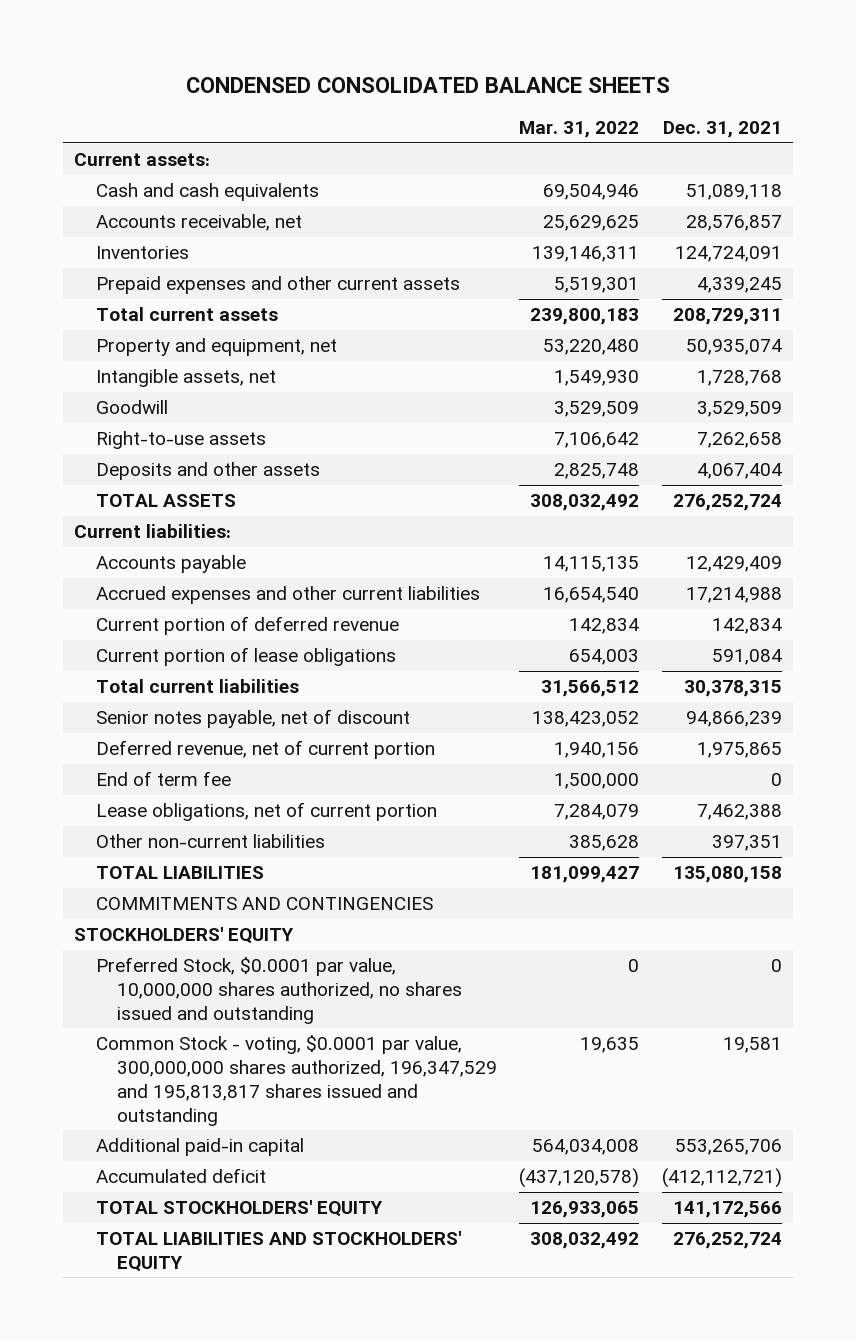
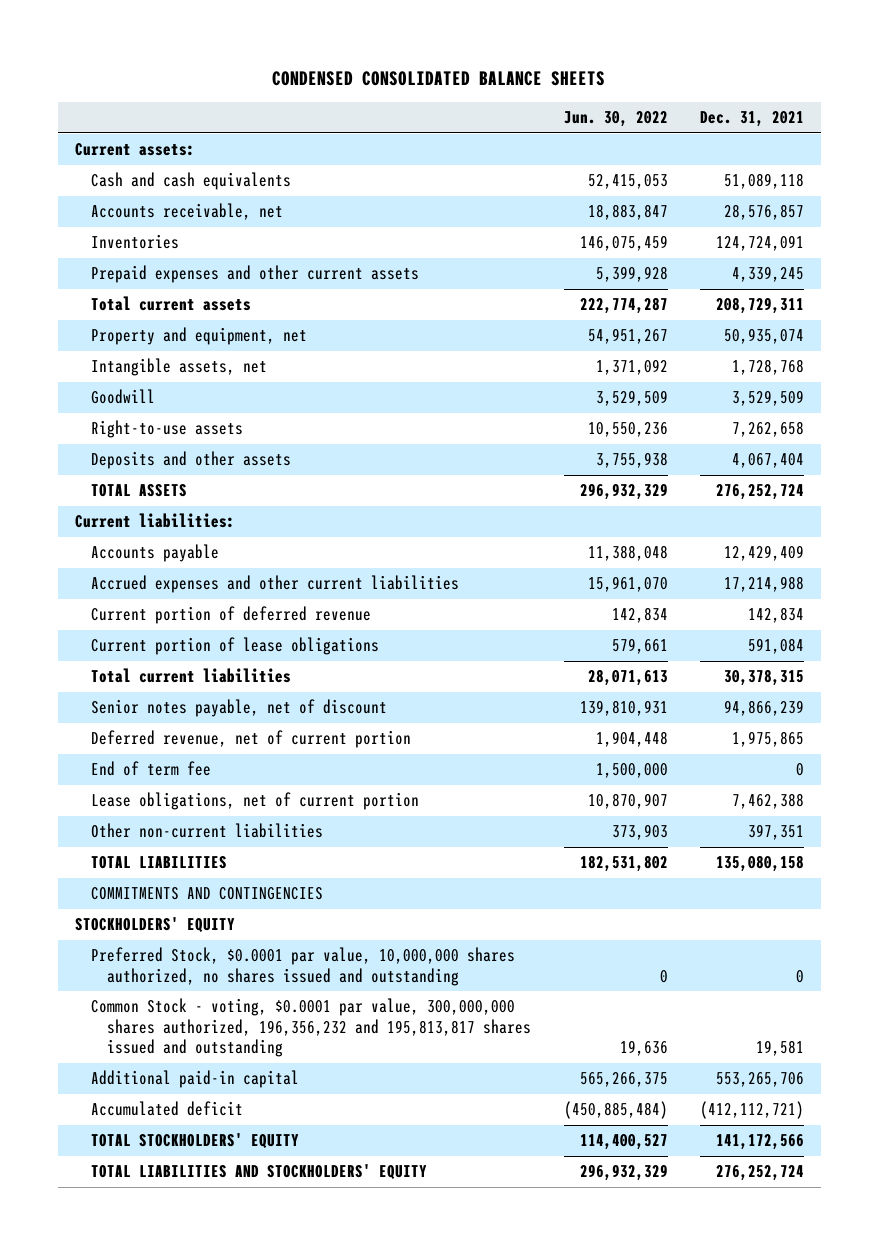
[519,121,640,139] Mar. 31, 2022 -> none
none -> [563,111,668,128] Jun. 30, 2022
[95,1035,497,1126] Common Stock - voting, $0.0001 par value, 300,000,000 shares authorized, 196,347,529 and 195,813,817 shares issued and outstanding -> [90,998,531,1057] Common Stock - voting, $0.0001 par value, 300,000,000 shares authorized, 196,356,232 and 195,813,817 shares issued and outstanding

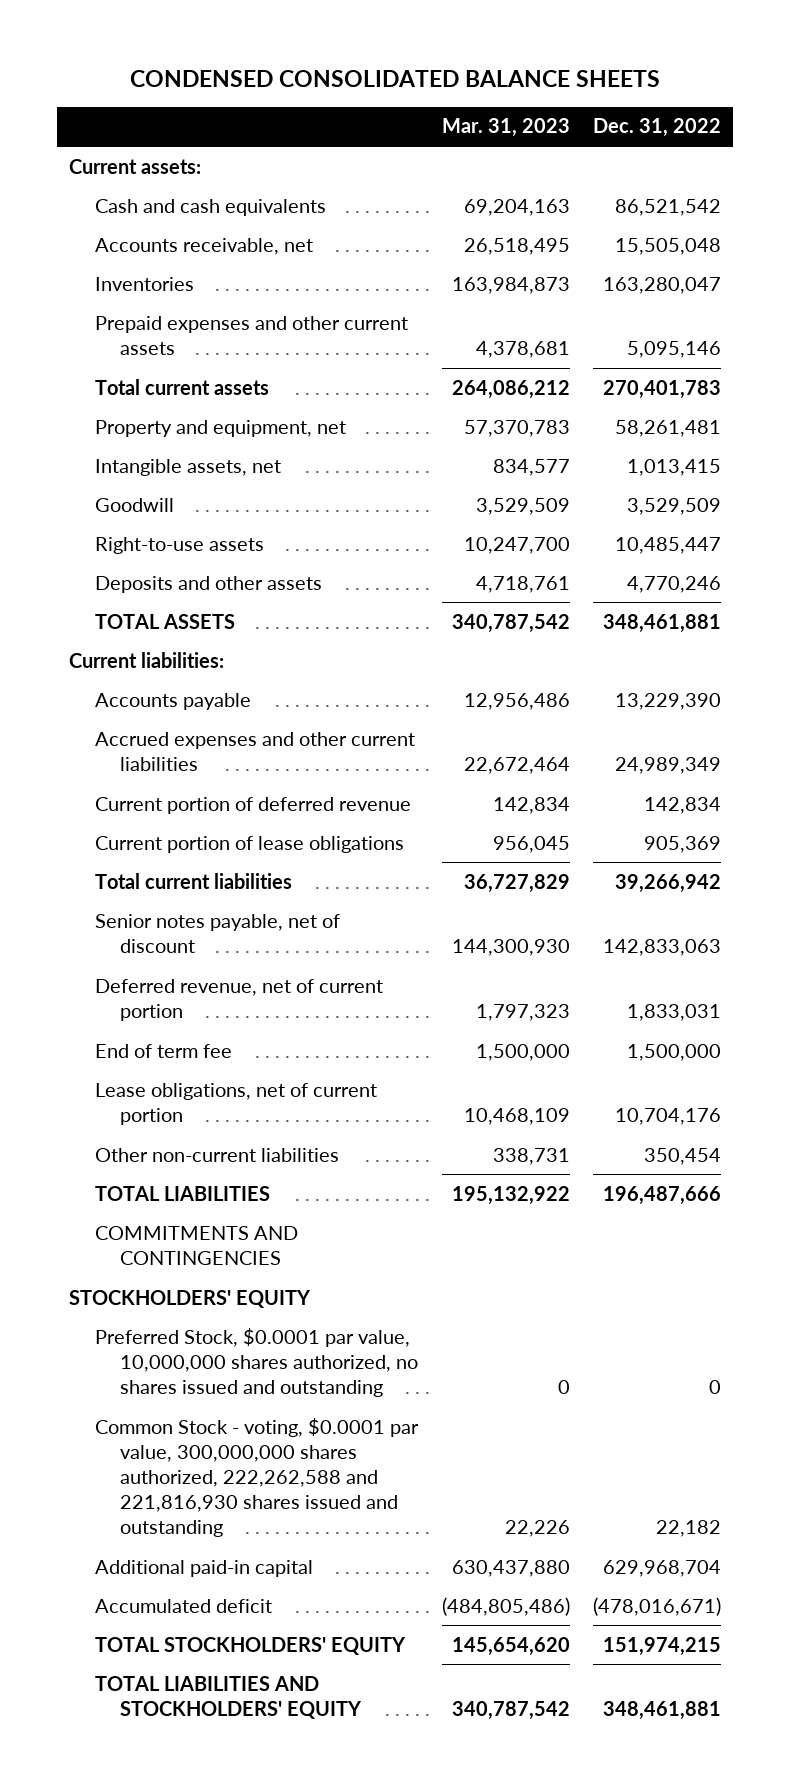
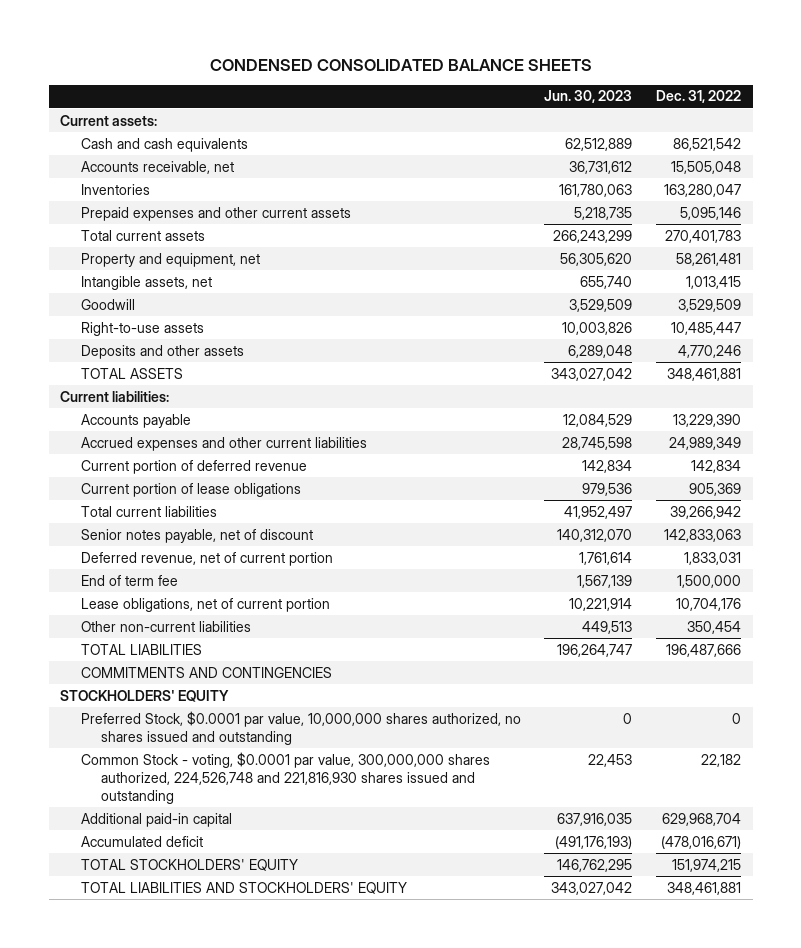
[441,118,570,138] Mar. 31, 2023 -> none
none -> [544,90,633,104] Jun. 30, 2023
[94,1417,419,1538] Common Stock - voting, $0.0001 par value, 300,000,000 shares authorized, 222,262,588 and 221,816,930 shares issued and outstanding -> [80,751,490,804] Common Stock - voting, $0.0001 par value, 300,000,000 shares authorized, 224,526,748 and 221,816,930 shares issued and outstanding

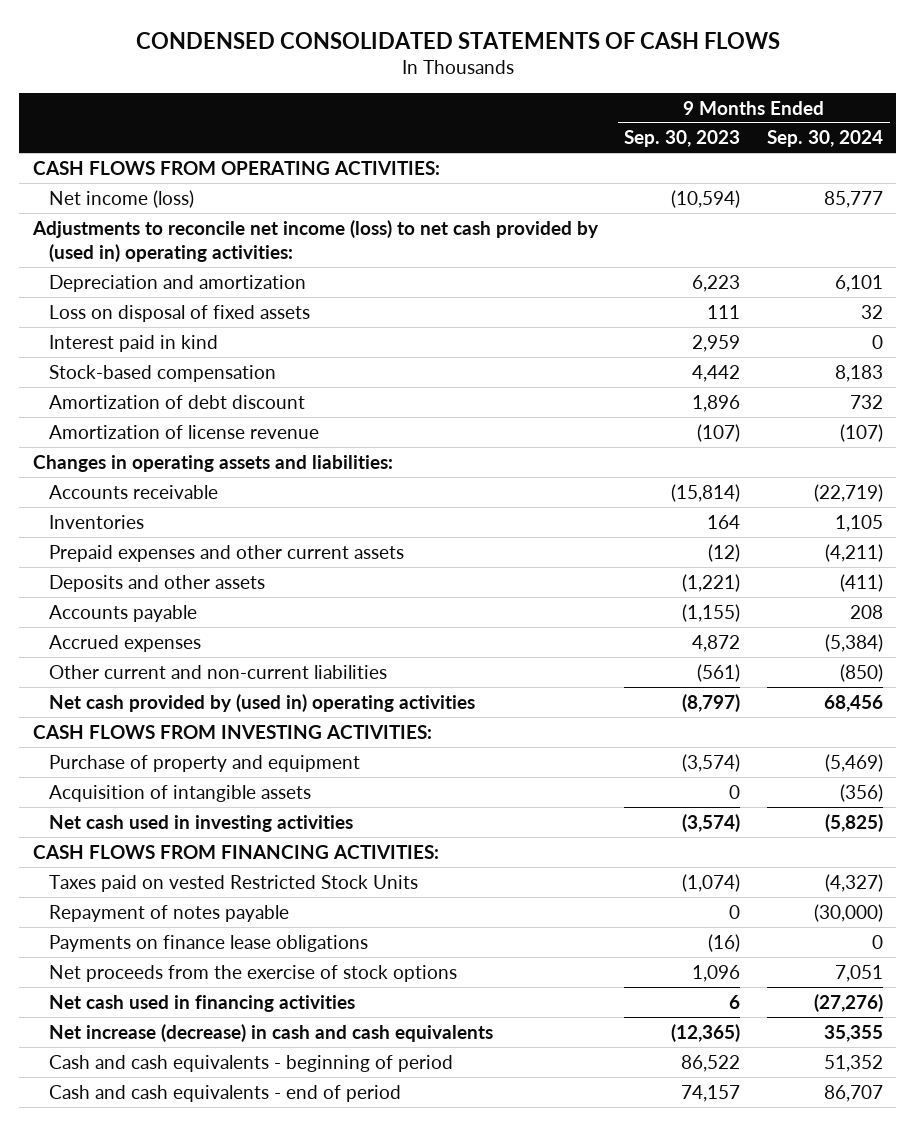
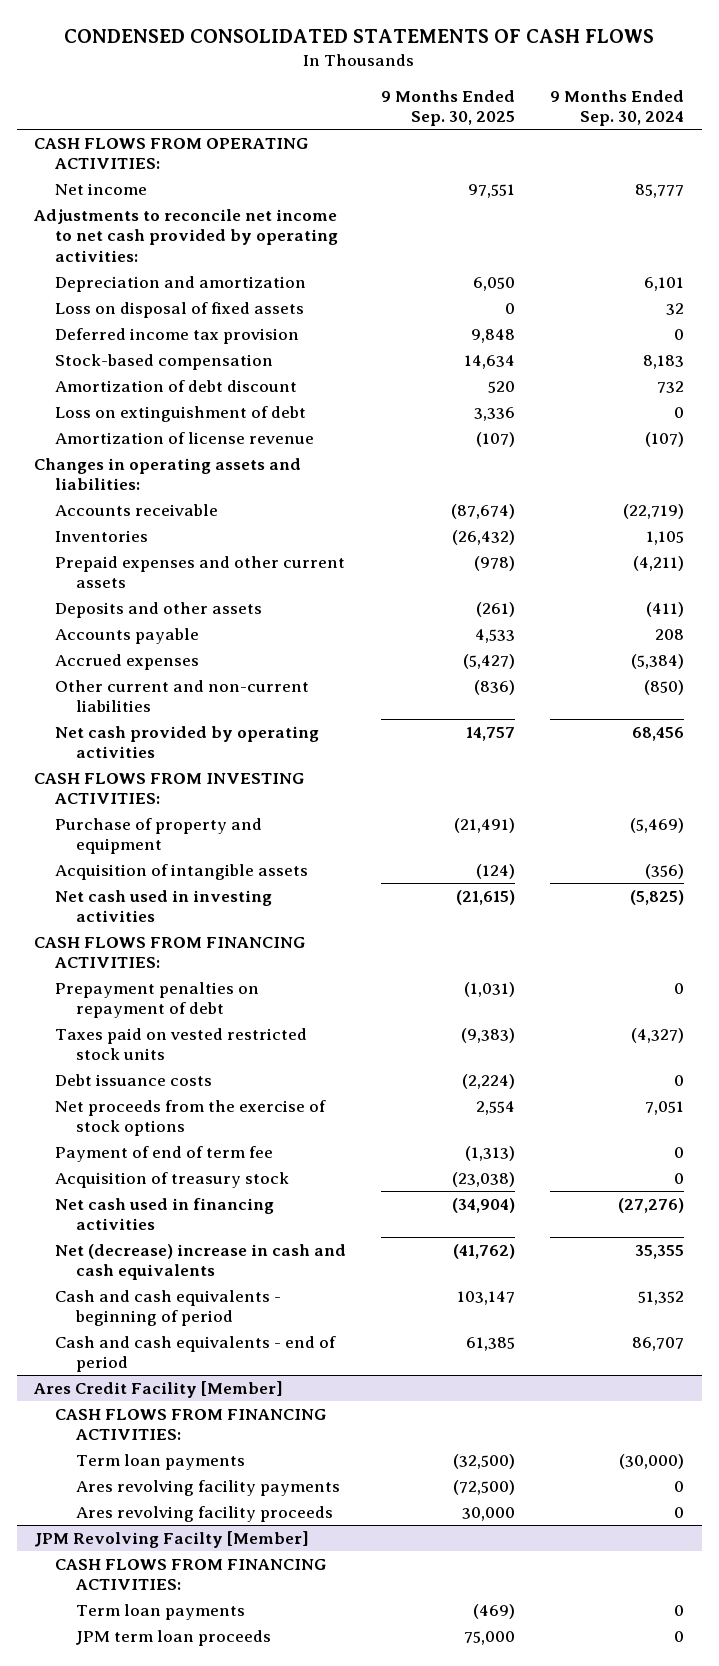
[624,130,741,148] Sep. 30, 2023 -> none
none -> [381,89,516,127] 9 Months Ended Sep. 30, 2025
[49,189,195,208] Net income (loss) -> [54,182,147,195] Net income
[31,219,599,262] Adjustments to reconcile net income (loss) to net cash provided by (used in) operating activities: -> [33,208,338,262] Adjustments to reconcile net income to net cash provided by operating activities:
[49,334,219,352] Interest paid in kind -> none
none -> [54,327,299,344] Deferred income tax provision
none -> [54,405,306,422] Loss on extinguishment of debt
[49,693,476,712] Net cash provided by (used in) operating activities -> [54,725,319,759] Net cash provided by operating activities
[49,904,290,922] Repayment of notes payable -> none
[49,934,369,952] Payments on finance lease obligations -> none
none -> [54,981,259,1019] Prepayment penalties on repayment of debt
[49,874,419,892] Taxes paid on vested Restricted Stock Units -> [54,1027,307,1061] Taxes paid on vested restricted stock units
none -> [54,1073,212,1086] Debt issuance costs
none -> [54,1145,273,1162] Payment of end of term fee
none -> [54,1171,289,1188] Acquisition of treasury stock
[49,1023,494,1042] Net increase (decrease) in cash and cash equivalents -> [54,1243,346,1281] Net (decrease) increase in cash and cash equivalents
none -> [33,1380,284,1398] Ares Credit Facility [Member]
none -> [54,1408,327,1441] CASH FLOWS FROM FINANCING ACTIVITIES:
none -> [75,1453,245,1470] Term loan payments
none -> [75,1479,340,1496] Ares revolving facility payments
none -> [75,1505,333,1522] Ares revolving facility proceeds
none -> [34,1530,310,1548] JPM Revolving Facilty [Member]
none -> [54,1558,327,1591] CASH FLOWS FROM FINANCING ACTIVITIES:
none -> [75,1603,245,1620] Term loan payments
none -> [75,1629,271,1646] JPM term loan proceeds

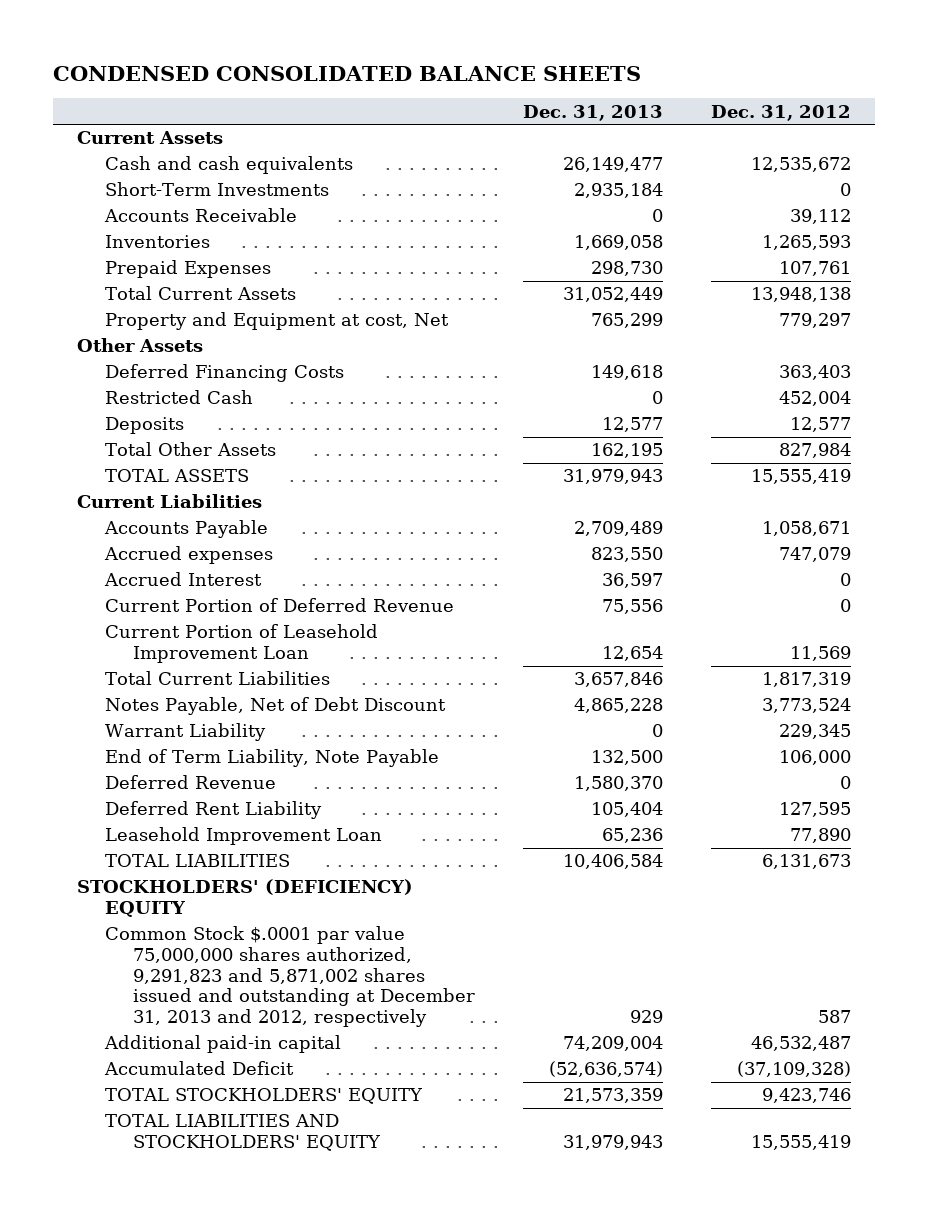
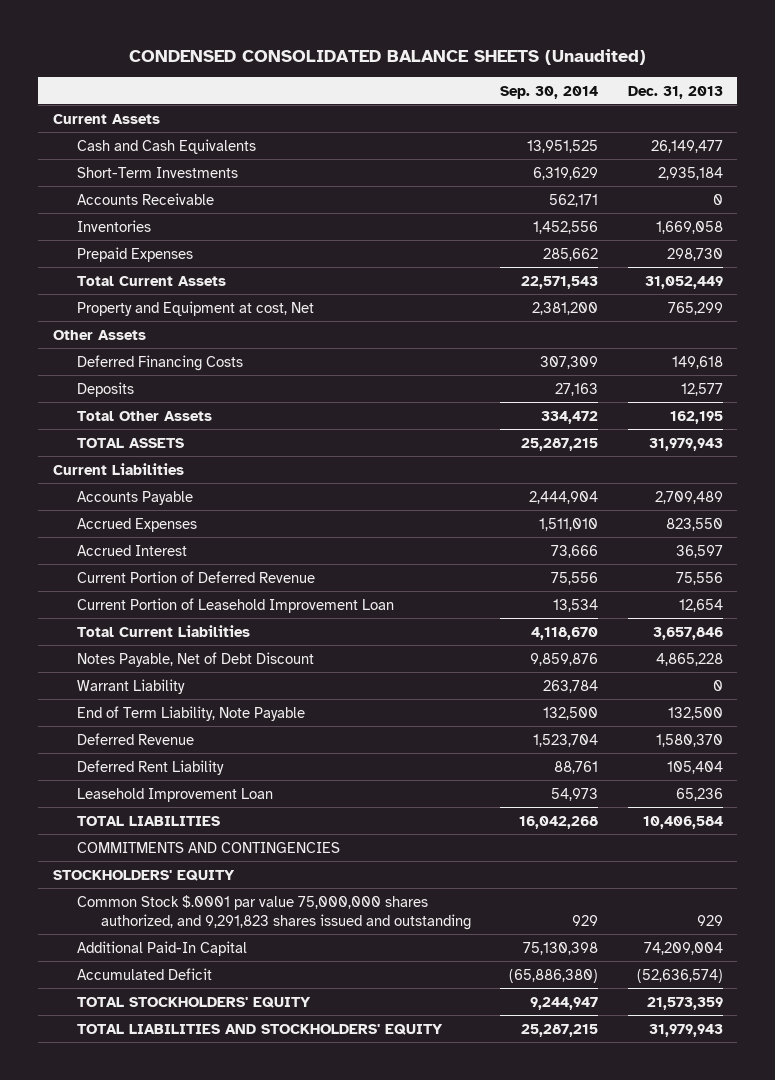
[53,65,642,81] CONDENSED CONSOLIDATED BALANCE SHEETS -> [128,48,646,65] CONDENSED CONSOLIDATED BALANCE SHEETS (Unaudited)
[710,104,851,121] Dec. 31, 2012 -> none
none -> [500,85,599,99] Sep. 30, 2014
[104,156,353,175] Cash and cash equivalents -> [76,138,256,154] Cash and Cash Equivalents
[104,390,253,405] Restricted Cash -> none
[103,546,273,565] Accrued expenses -> [76,517,197,532] Accrued Expenses
none -> [76,841,340,853] COMMITMENTS AND CONTINGENCIES
[77,879,414,918] STOCKHOLDERS' (DEFICIENCY) EQUITY -> [52,869,235,881] STOCKHOLDERS' EQUITY
[104,926,475,1028] Common Stock $.0001 par value 75,000,000 shares authorized, 9,291,823 and 5,871,002 shares issued and outstanding at December 31, 2013 and 2012, respectively -> [76,894,471,930] Common Stock $.0001 par value 75,000,000 shares authorized, and 9,291,823 shares issued and outstanding
[103,1035,341,1054] Additional paid-in capital -> [76,940,247,956] Additional Paid-In Capital

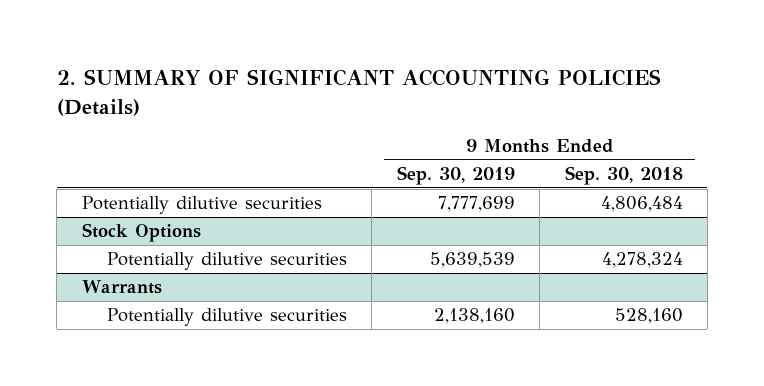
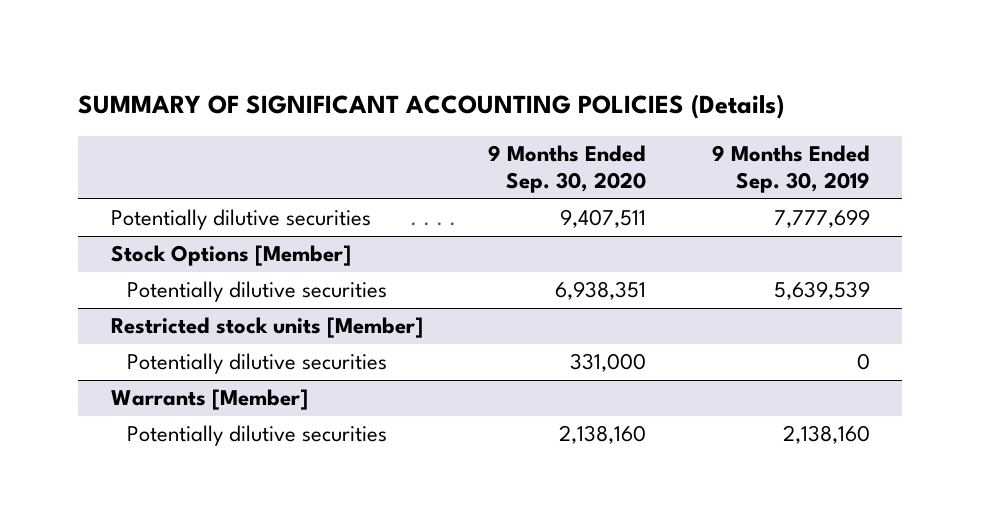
[56,69,661,116] 2. SUMMARY OF SIGNIFICANT ACCOUNTING POLICIES (Details) -> [78,94,785,120] SUMMARY OF SIGNIFICANT ACCOUNTING POLICIES (Details)
[564,166,683,186] Sep. 30, 2018 -> none
none -> [488,145,647,194] 9 Months Ended Sep. 30, 2020
[81,223,201,243] Stock Options -> [110,245,351,267] Stock Options [Member]
none -> [110,317,423,339] Restricted stock units [Member]
none -> [127,353,388,375] Potentially dilutive securities
[81,280,162,295] Warrants -> [110,389,308,411] Warrants [Member]

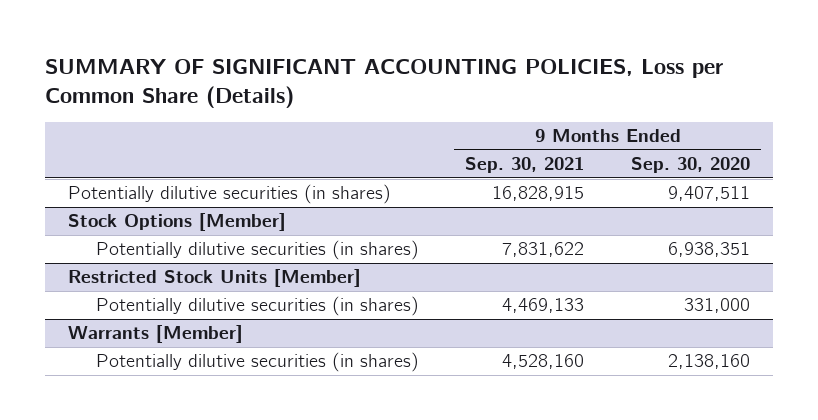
[78,94,785,120] SUMMARY OF SIGNIFICANT ACCOUNTING POLICIES (Details) -> [45,59,724,108] SUMMARY OF SIGNIFICANT ACCOUNTING POLICIES, Loss per Common Share (Details)
[711,145,870,194] 9 Months Ended Sep. 30, 2019 -> none
none -> [465,157,585,174] Sep. 30, 2021
[110,209,371,231] Potentially dilutive securities -> [68,184,392,205] Potentially dilutive securities (in shares)
[127,281,388,303] Potentially dilutive securities -> [96,240,420,261] Potentially dilutive securities (in shares)
[110,317,423,339] Restricted stock units [Member] -> [68,269,362,288] Restricted Stock Units [Member]
[127,353,388,375] Potentially dilutive securities -> [96,296,420,317] Potentially dilutive securities (in shares)
[127,425,388,447] Potentially dilutive securities -> [96,352,420,373] Potentially dilutive securities (in shares)

